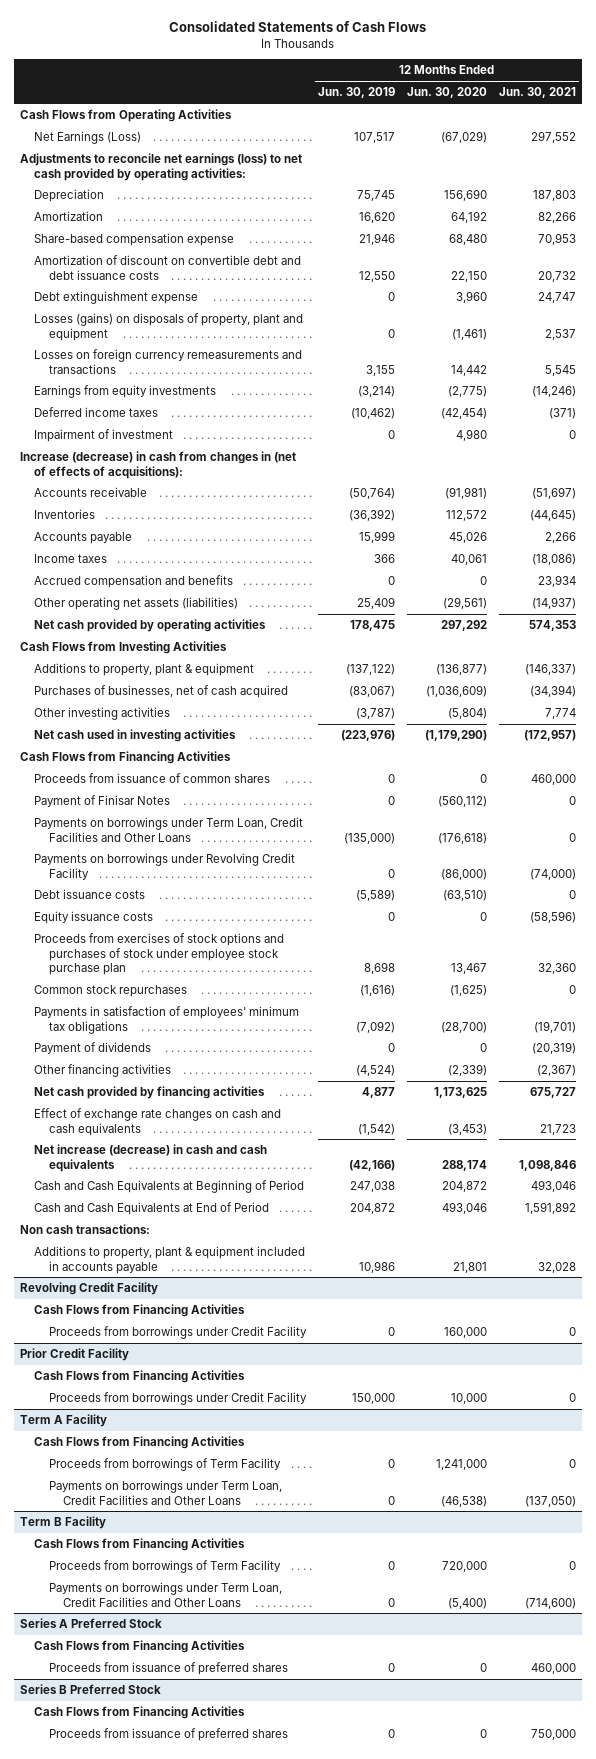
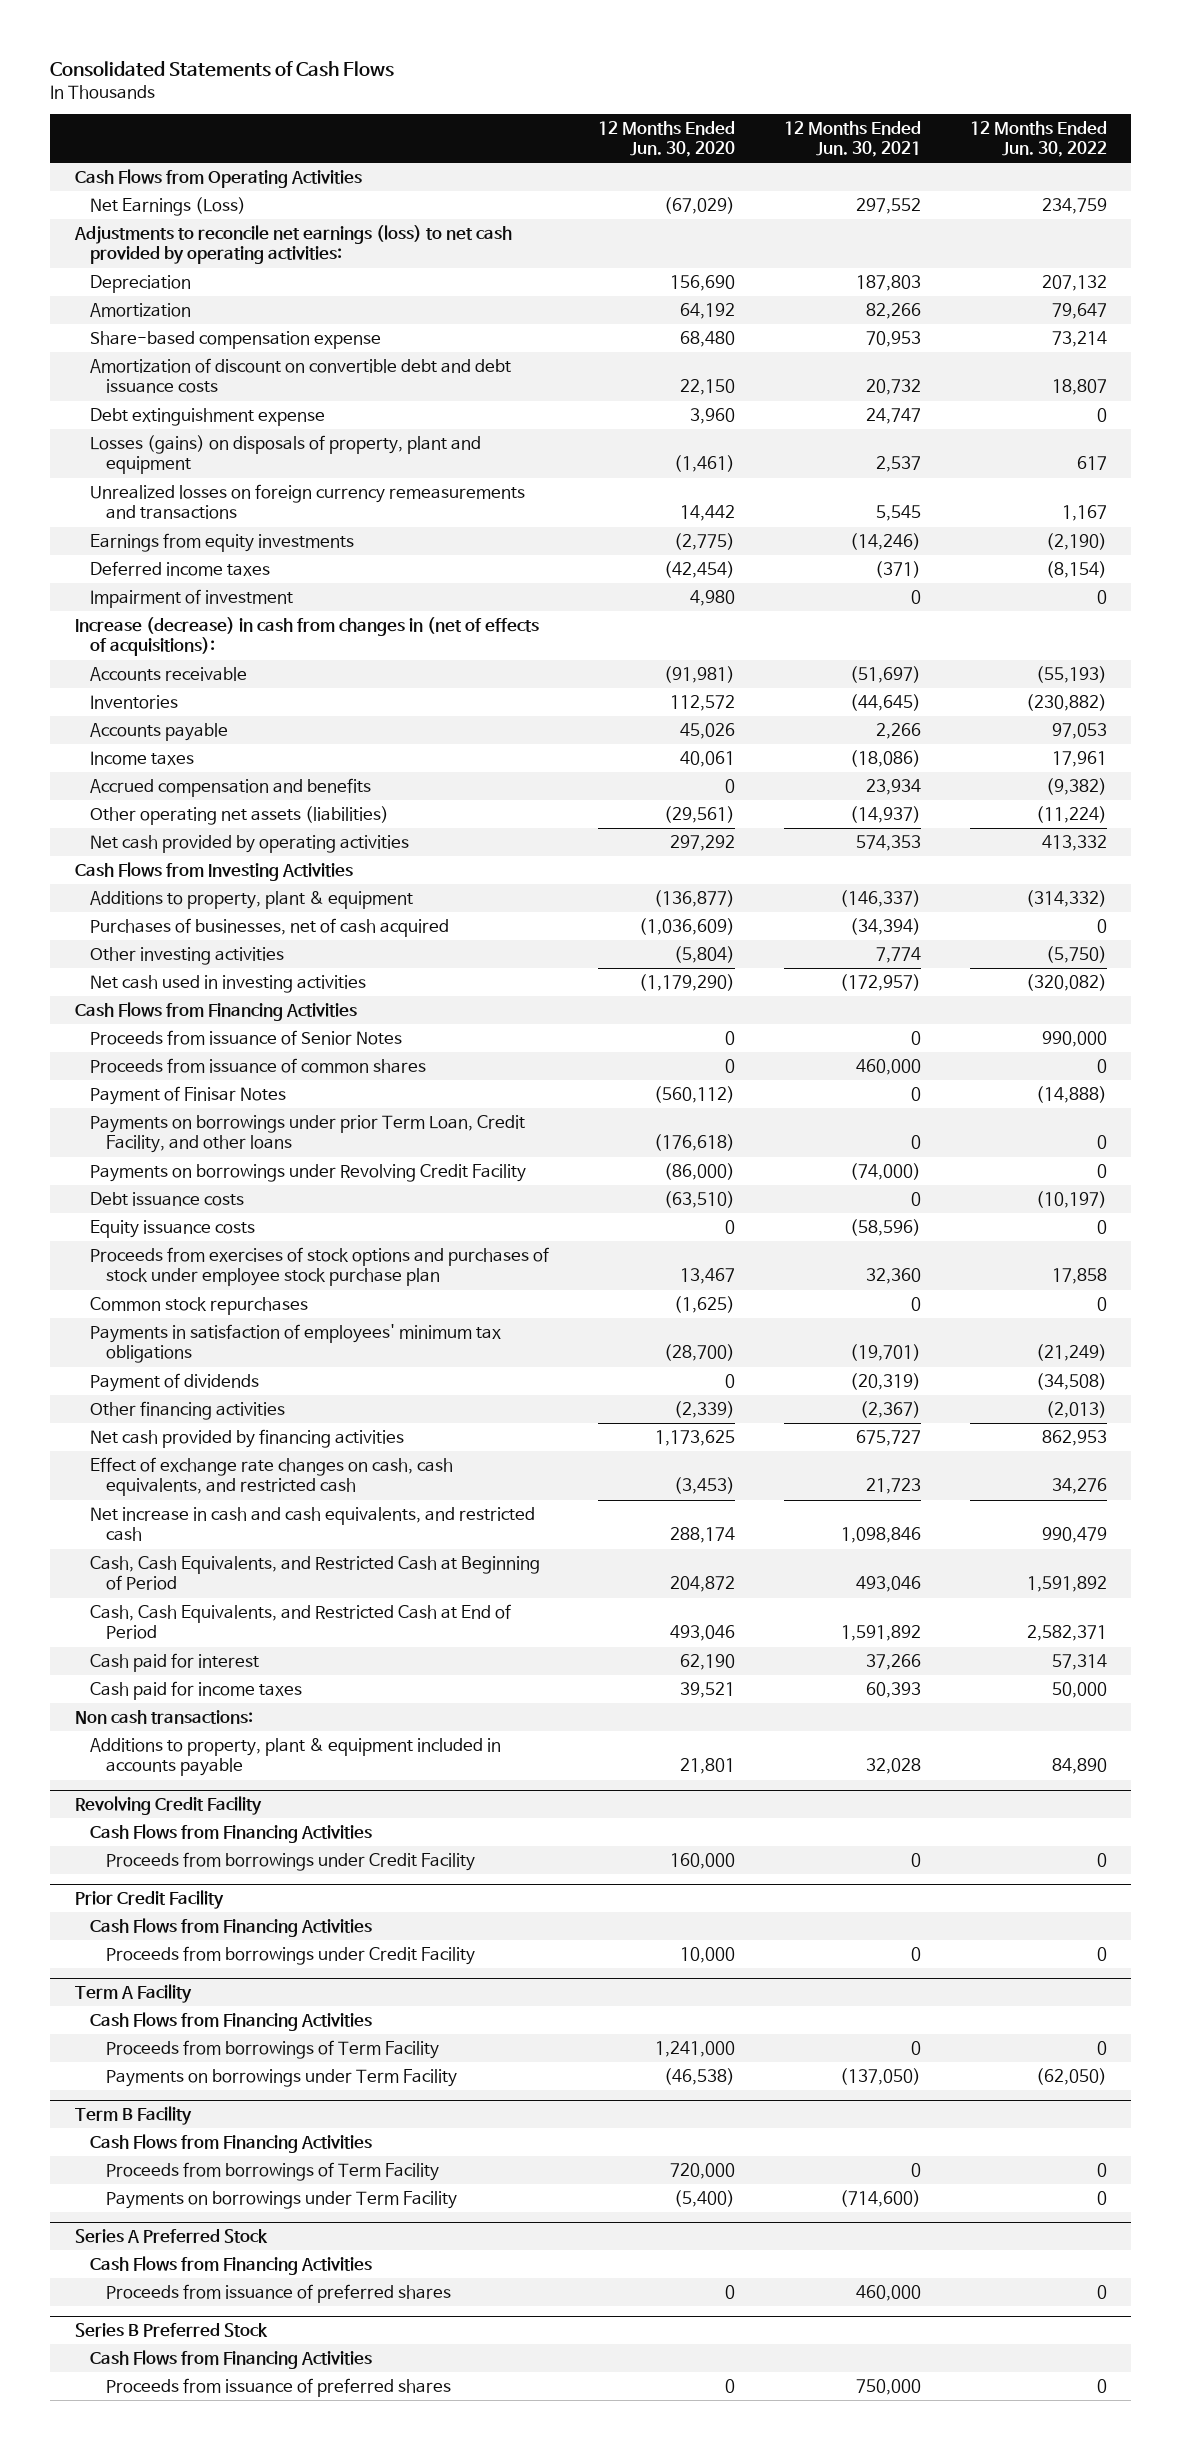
[317,87,395,99] Jun. 30, 2019 -> none
none -> [969,120,1107,157] 12 Months Ended Jun. 30, 2022
[34,349,303,374] Losses on foreign currency remeasurements and transactions -> [90,484,526,520] Unrealized losses on foreign currency remeasurements and transactions
none -> [90,1030,403,1046] Proceeds from issuance of Senior Notes
[34,817,304,842] Payments on borrowings under Term Loan, Credit Facilities and Other Loans -> [90,1115,526,1154] Payments on borrowings under prior Term Loan, Credit Facility, and other loans
[34,1108,282,1136] Effect of exchange rate changes on cash and cash equivalents -> [90,1457,454,1497] Effect of exchange rate changes on cash, cash equivalents, and restricted cash
[34,1144,268,1172] Net increase (decrease) in cash and cash equivalents -> [90,1507,536,1542] Net increase in cash and cash equivalents, and restricted cash
[34,1180,305,1194] Cash and Cash Equivalents at Beginning of Period -> [90,1556,541,1591] Cash, Cash Equivalents, and Restricted Cash at Beginning of Period
[34,1202,270,1216] Cash and Cash Equivalents at End of Period -> [90,1604,512,1640] Cash, Cash Equivalents, and Restricted Cash at End of Period
none -> [90,1653,260,1673] Cash paid for interest
none -> [90,1681,303,1701] Cash paid for income taxes
[48,1480,282,1505] Payments on borrowings under Term Loan, Credit Facilities and Other Loans -> [106,2069,458,2088] Payments on borrowings under Term Facility
[48,1582,282,1607] Payments on borrowings under Term Loan, Credit Facilities and Other Loans -> [106,2191,458,2210] Payments on borrowings under Term Facility

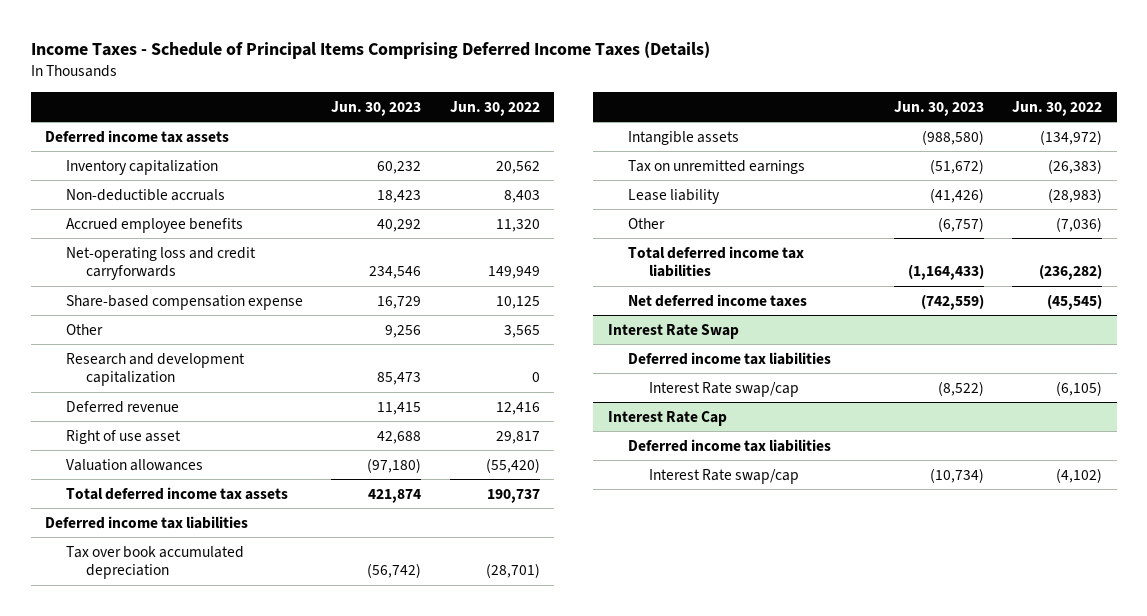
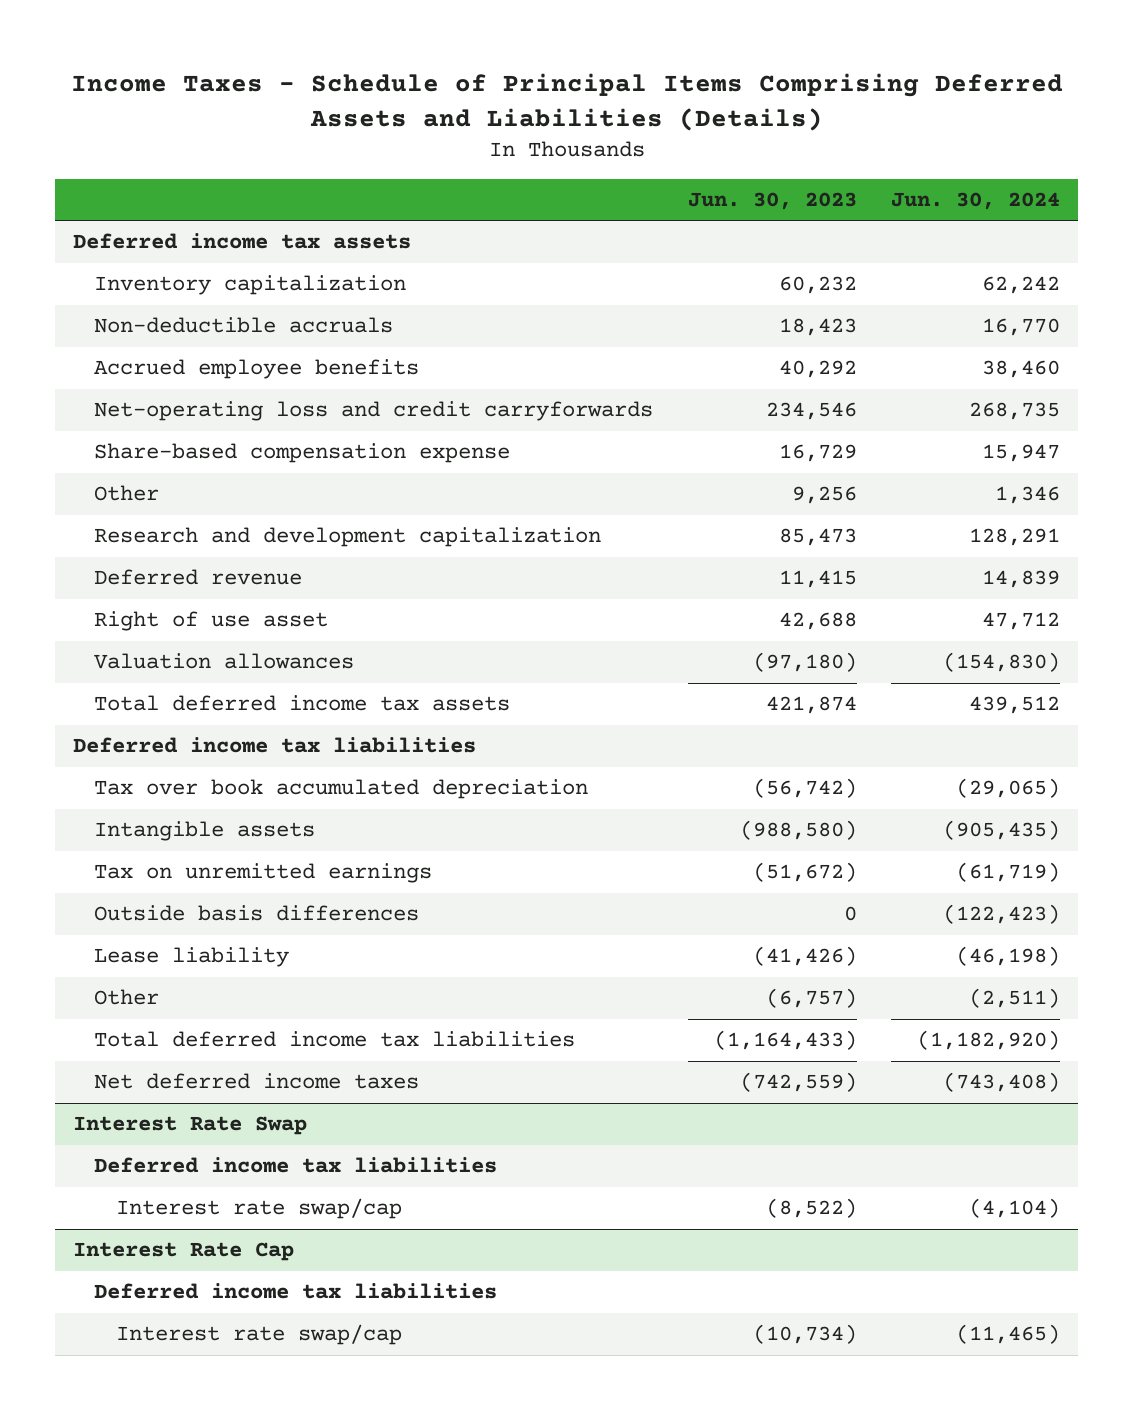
[30,41,710,60] Income Taxes - Schedule of Principal Items Comprising Deferred Income Taxes (Details) -> [70,72,1063,131] Income Taxes - Schedule of Principal Items Comprising Deferred Assets and Liabilities (Details)
[449,100,540,116] Jun. 30, 2022 -> none
none -> [891,191,1061,210] Jun. 30, 2024
none -> [94,905,420,922] Outside basis differences
[648,381,799,397] Interest Rate swap/cap -> [116,1198,403,1220] Interest rate swap/cap
[648,468,799,484] Interest Rate swap/cap -> [116,1324,403,1346] Interest rate swap/cap

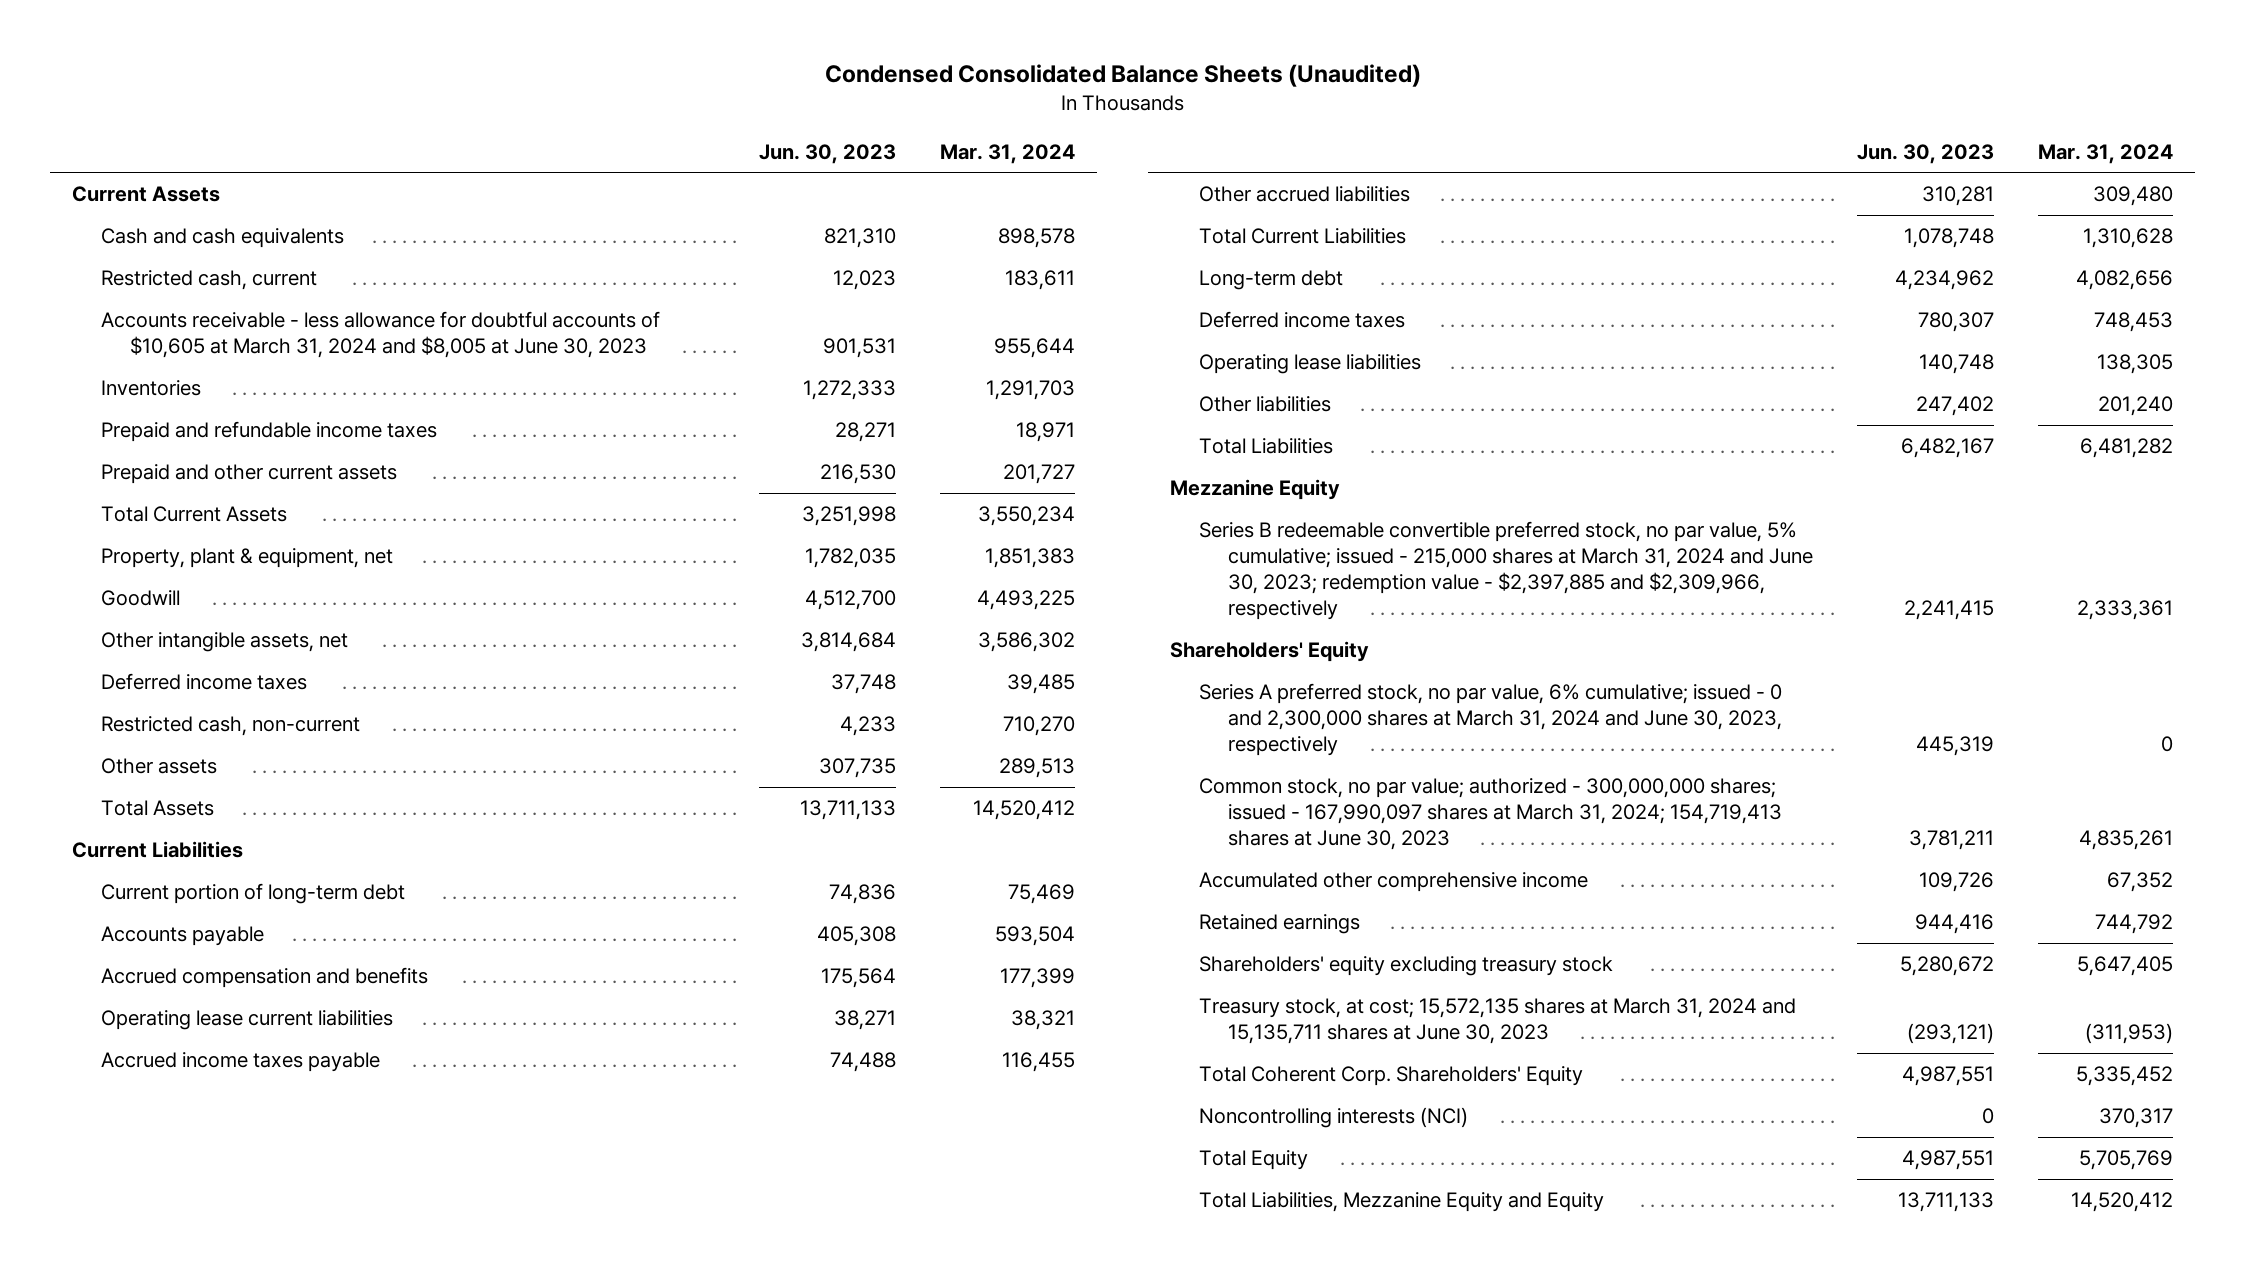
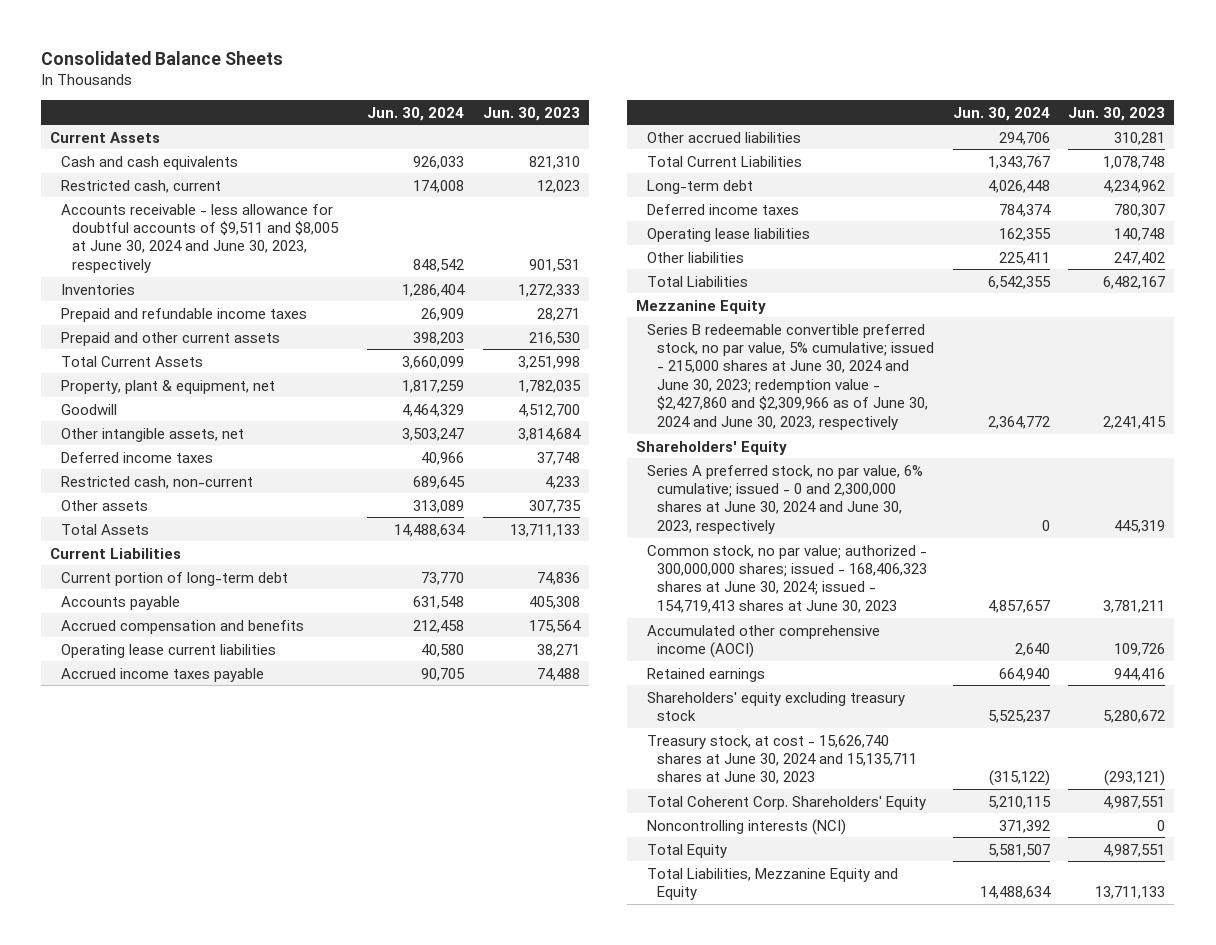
[824,64,1421,88] Condensed Consolidated Balance Sheets (Unaudited) -> [41,50,284,65] Consolidated Balance Sheets
[939,143,1075,164] Mar. 31, 2024 -> none
none -> [367,106,465,121] Jun. 30, 2024
[101,311,661,359] Accounts receivable - less allowance for doubtful accounts of $10,605 at March 31, 2024 and $8,005 at June 30, 2023 -> [61,203,339,273] Accounts receivable - less allowance for doubtful accounts of $9,511 and $8,005 at June 30, 2024 and June 30, 2023, respectively
[1198,521,1813,621] Series B redeemable convertible preferred stock, no par value, 5% cumulative; issued - 215,000 shares at March 31, 2024 and June 30, 2023; redemption value - $2,397,885 and $2,309,966, respectively -> [646,323,935,430] Series B redeemable convertible preferred stock, no par value, 5% cumulative; issued - 215,000 shares at June 30, 2024 and June 30, 2023; redemption value - $2,427,860 and $2,309,966 as of June 30, 2024 and June 30, 2023, respectively
[1198,683,1782,757] Series A preferred stock, no par value, 6% cumulative; issued - 0 and 2,300,000 shares at March 31, 2024 and June 30, 2023, respectively -> [646,464,923,534] Series A preferred stock, no par value, 6% cumulative; issued - 0 and 2,300,000 shares at June 30, 2024 and June 30, 2023, respectively
[1198,778,1782,851] Common stock, no par value; authorized - 300,000,000 shares; issued - 167,990,097 shares at March 31, 2024; 154,719,413 shares at June 30, 2023 -> [646,544,928,613] Common stock, no par value; authorized - 300,000,000 shares; issued - 168,406,323 shares at June 30, 2024; issued - 154,719,413 shares at June 30, 2023
[1198,872,1588,893] Accumulated other comprehensive income -> [646,624,880,658] Accumulated other comprehensive income (AOCI)
[1198,998,1796,1045] Treasury stock, at cost; 15,572,135 shares at March 31, 2024 and 15,135,711 shares at June 30, 2023 -> [646,734,918,785] Treasury stock, at cost - 15,626,740 shares at June 30, 2024 and 15,135,711 shares at June 30, 2023

